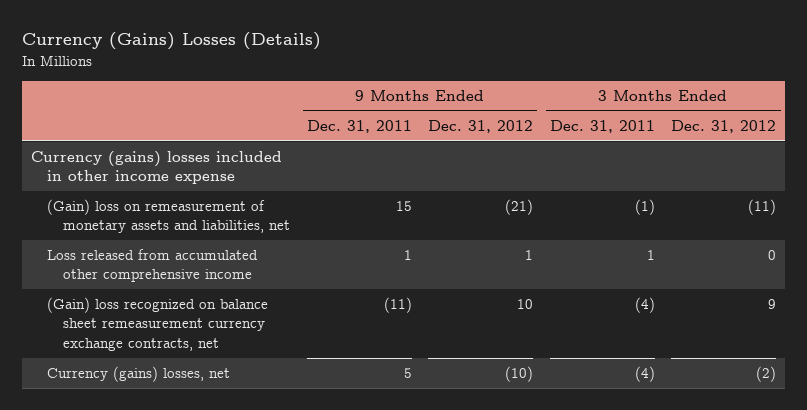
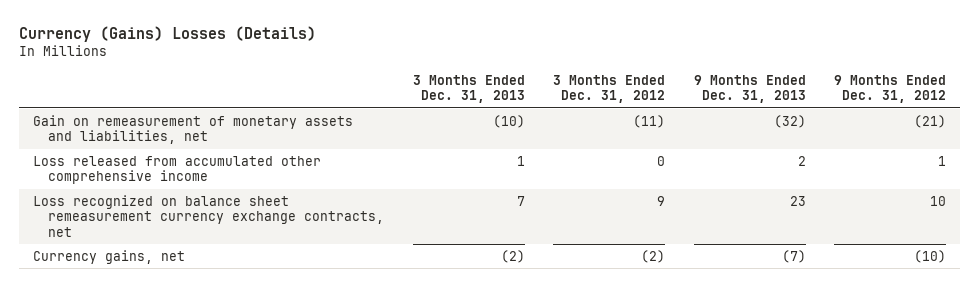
[306,119,412,133] Dec. 31, 2011 -> none
[549,119,655,133] Dec. 31, 2011 -> none
none -> [412,74,525,104] 3 Months Ended Dec. 31, 2013
none -> [693,74,806,104] 9 Months Ended Dec. 31, 2013
[30,151,282,185] Currency (gains) losses included in other income expense -> none
[46,199,291,234] (Gain) loss on remeasurement of monetary assets and liabilities, net -> [33,114,354,145] Gain on remeasurement of monetary assets and liabilities, net
[46,297,268,351] (Gain) loss recognized on balance sheet remeasurement currency exchange contracts, net -> [33,194,385,238] Loss recognized on balance sheet remeasurement currency exchange contracts, net
[46,366,230,383] Currency (gains) losses, net -> [33,249,186,264] Currency gains, net

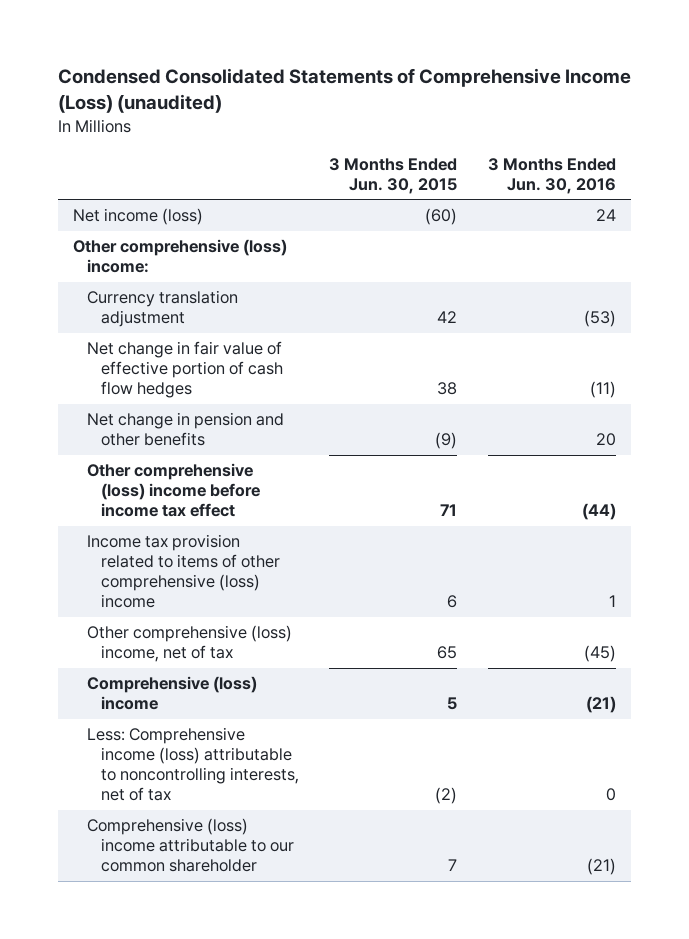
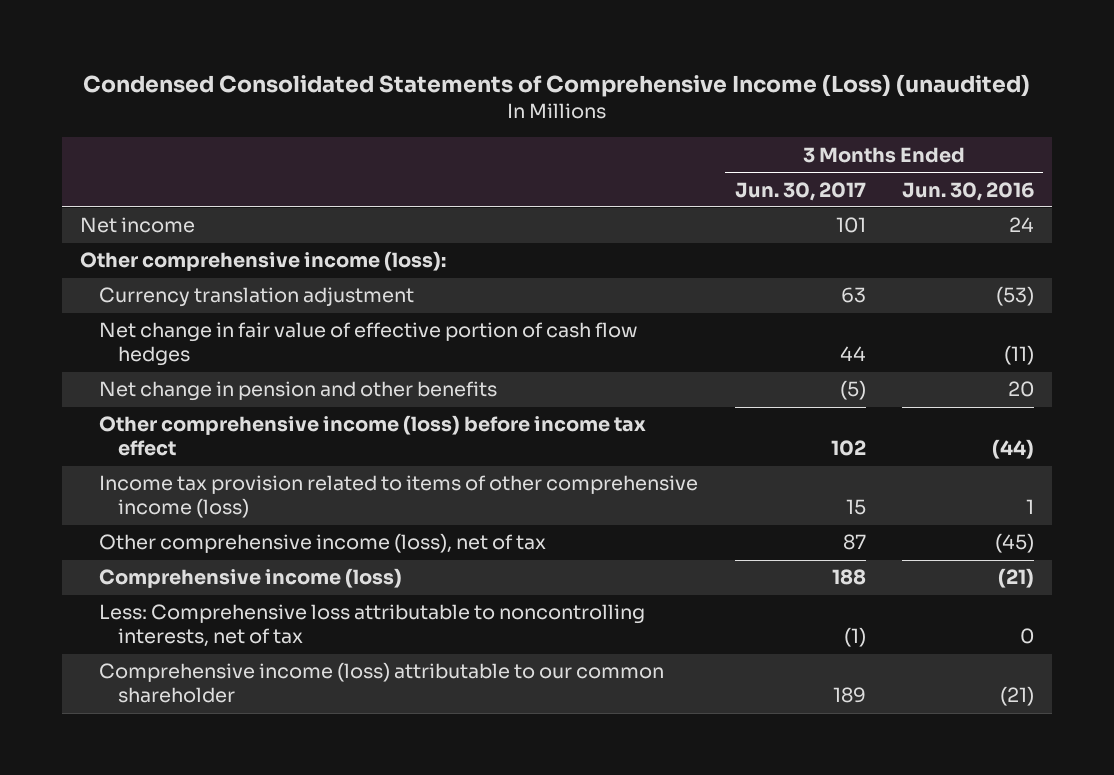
[329,157,458,194] 3 Months Ended Jun. 30, 2015 -> none
none -> [734,181,866,201] Jun. 30, 2017
[73,208,204,226] Net income (loss) -> [80,217,196,234] Net income
[73,239,288,274] Other comprehensive (loss) income: -> [80,251,447,272] Other comprehensive income (loss):
[86,463,260,518] Other comprehensive (loss) income before income tax effect -> [99,415,647,457] Other comprehensive income (loss) before income tax effect
[86,534,280,609] Income tax provision related to items of other comprehensive (loss) income -> [99,475,699,519] Income tax provision related to items of other comprehensive income (loss)
[86,625,292,663] Other comprehensive (loss) income, net of tax -> [99,533,547,554] Other comprehensive income (loss), net of tax
[86,676,257,711] Comprehensive (loss) income -> [99,568,403,589] Comprehensive income (loss)
[86,727,299,802] Less: Comprehensive income (loss) attributable to noncontrolling interests, net of tax -> [99,604,646,648] Less: Comprehensive loss attributable to noncontrolling interests, net of tax
[86,818,294,873] Comprehensive (loss) income attributable to our common shareholder -> [99,662,665,704] Comprehensive income (loss) attributable to our common shareholder

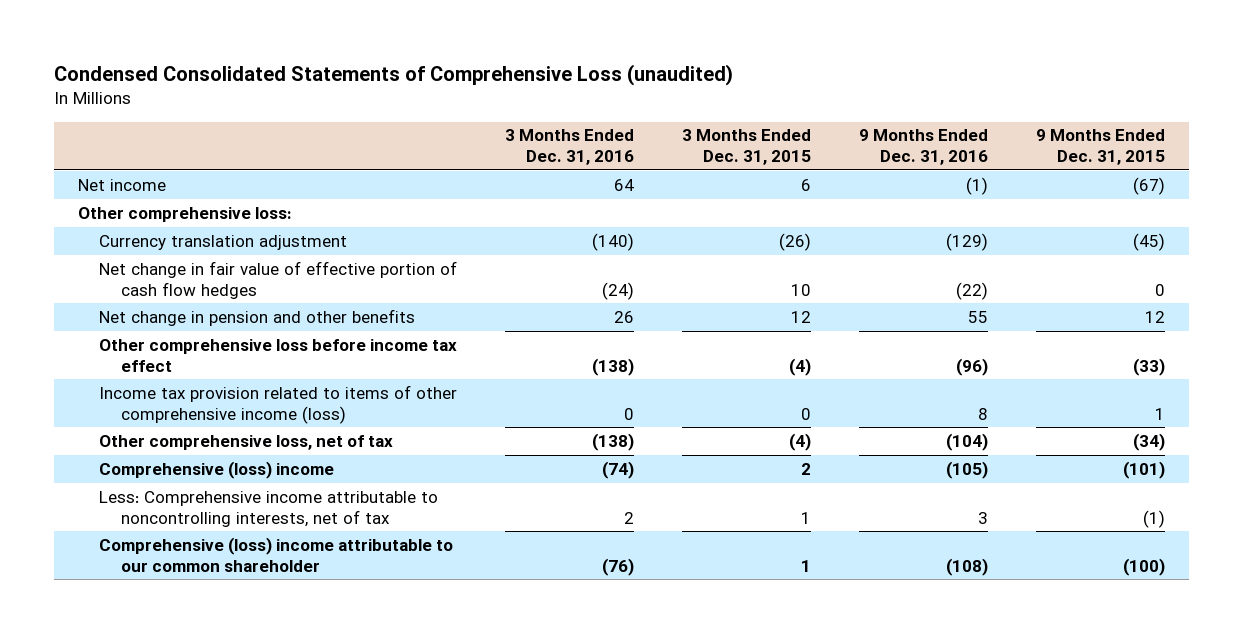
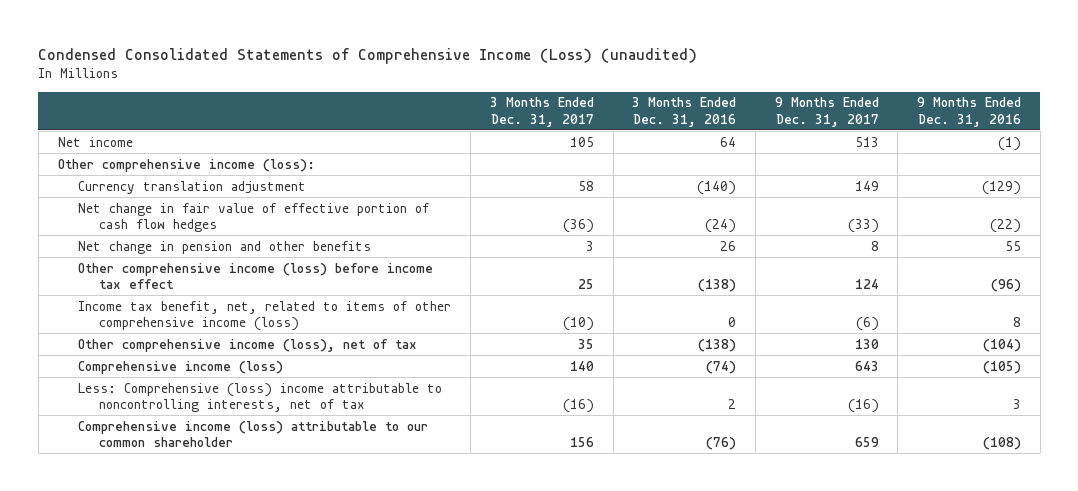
[54,64,734,87] Condensed Consolidated Statements of Comprehensive Loss (unaudited) -> [38,47,698,64] Condensed Consolidated Statements of Comprehensive Income (Loss) (unaudited)
[682,129,812,166] 3 Months Ended Dec. 31, 2015 -> none
[1036,129,1166,166] 9 Months Ended Dec. 31, 2015 -> none
none -> [489,97,594,127] 3 Months Ended Dec. 31, 2017
none -> [774,97,879,127] 9 Months Ended Dec. 31, 2017
[78,206,293,222] Other comprehensive loss: -> [57,158,315,172] Other comprehensive income (loss):
[99,338,458,372] Other comprehensive loss before income tax effect -> [78,262,434,289] Other comprehensive income (loss) before income tax effect
[99,384,458,424] Income tax provision related to items of other comprehensive income (loss) -> [78,300,452,331] Income tax benefit, net, related to items of other comprehensive income (loss)
[99,434,394,450] Other comprehensive loss, net of tax -> [78,338,418,352] Other comprehensive income (loss), net of tax
[99,460,335,479] Comprehensive (loss) income -> [78,360,284,374] Comprehensive income (loss)
[99,490,439,527] Less: Comprehensive income attributable to noncontrolling interests, net of tax -> [78,382,443,412] Less: Comprehensive (loss) income attributable to noncontrolling interests, net of tax
[99,536,454,572] Comprehensive (loss) income attributable to our common shareholder -> [78,420,429,447] Comprehensive income (loss) attributable to our common shareholder

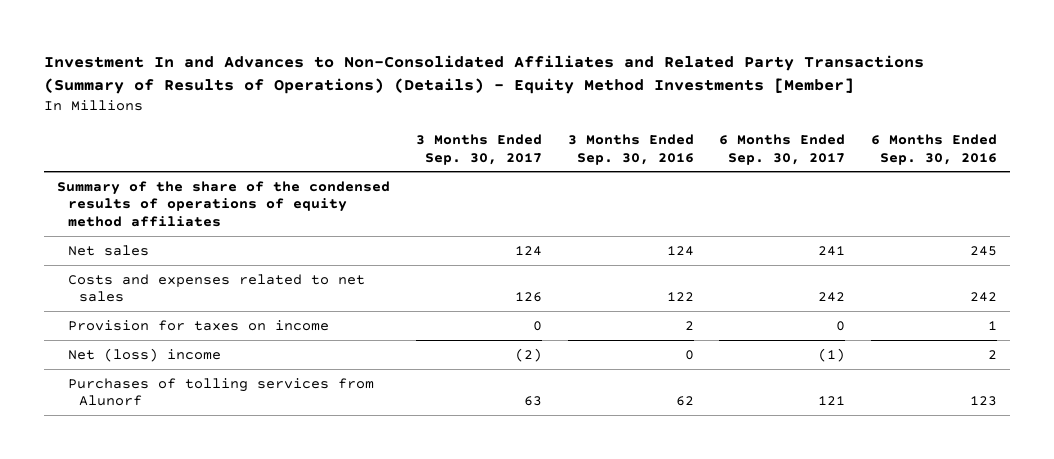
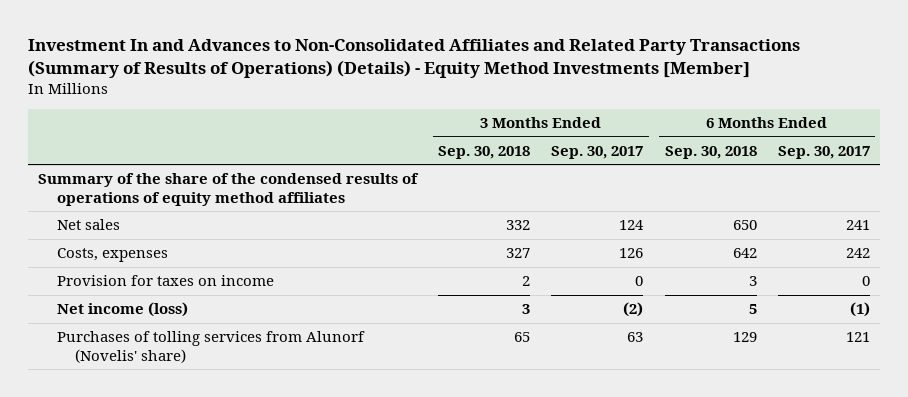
[567,133,694,165] 3 Months Ended Sep. 30, 2016 -> none
[871,133,998,165] 6 Months Ended Sep. 30, 2016 -> none
none -> [438,145,531,159] Sep. 30, 2018
none -> [664,145,757,159] Sep. 30, 2018
[68,273,366,303] Costs and expenses related to net sales -> [56,248,168,263] Costs, expenses
[68,347,222,362] Net (loss) income -> [56,302,188,318] Net income (loss)
[68,377,375,407] Purchases of tolling services from Alunorf -> [56,331,365,363] Purchases of tolling services from Alunorf (Novelis' share)

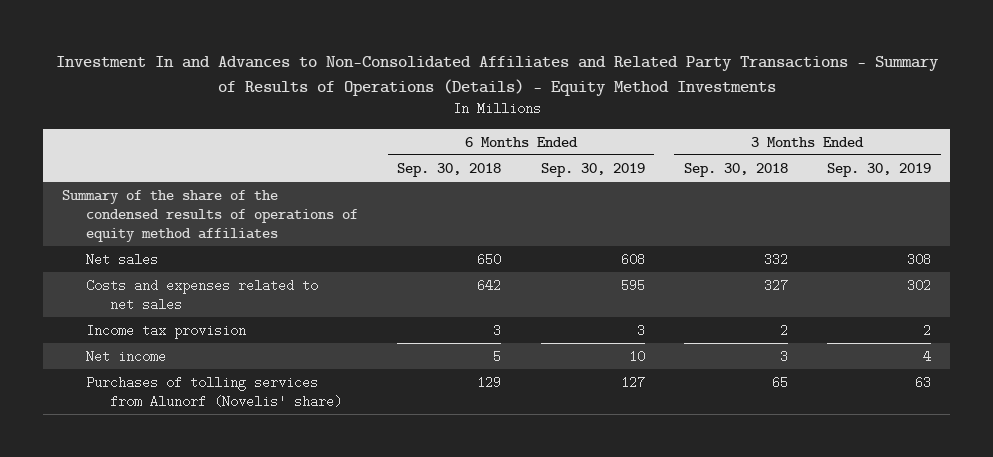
[27,38,800,78] Investment In and Advances to Non-Consolidated Affiliates and Related Party Transactions (Summary of Results of Operations) (Details) - Equity Method Investments [Member] -> [55,56,939,96] Investment In and Advances to Non-Consolidated Affiliates and Related Party Transactions - Summary of Results of Operations (Details) - Equity Method Investments
[551,145,644,159] Sep. 30, 2017 -> none
[777,145,870,159] Sep. 30, 2017 -> none
none -> [540,162,645,177] Sep. 30, 2019
none -> [826,162,931,177] Sep. 30, 2019
[56,248,168,263] Costs, expenses -> [86,278,319,311] Costs and expenses related to net sales
[56,275,274,287] Provision for taxes on income -> [86,323,247,339] Income tax provision
[56,302,188,318] Net income (loss) -> [86,349,167,363] Net income

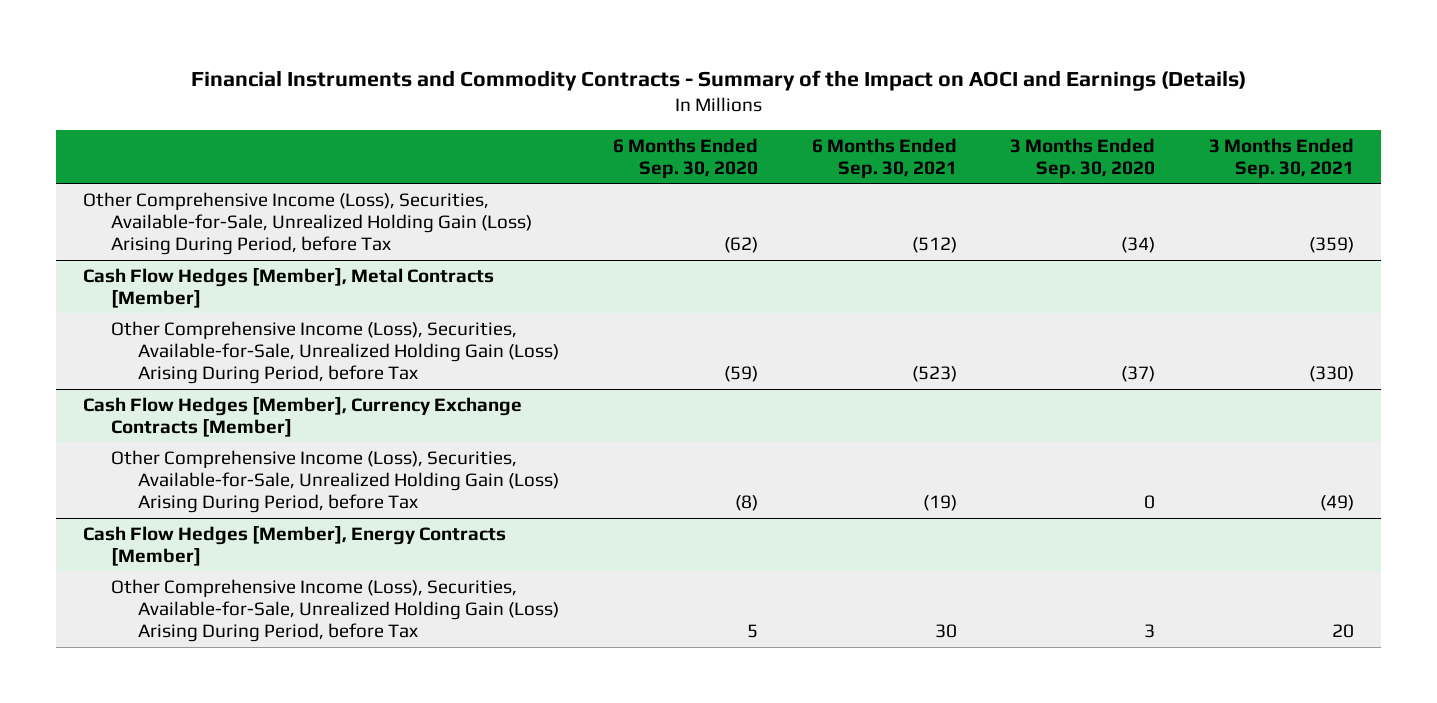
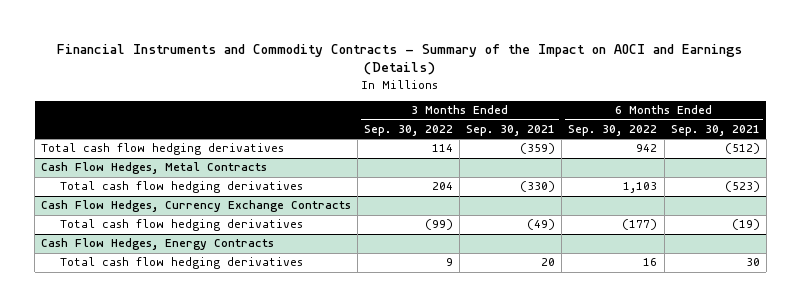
[612,137,758,178] 6 Months Ended Sep. 30, 2020 -> none
[1010,137,1156,178] 3 Months Ended Sep. 30, 2020 -> none
none -> [364,125,454,137] Sep. 30, 2022
none -> [568,125,658,137] Sep. 30, 2022
[83,191,532,256] Other Comprehensive Income (Loss), Securities, Available-for-Sale, Unrealized Holding Gain (Loss) Arising During Period, before Tax -> [41,143,285,156] Total cash flow hedging derivatives
[83,267,495,308] Cash Flow Hedges [Member], Metal Contracts [Member] -> [41,162,268,175] Cash Flow Hedges, Metal Contracts
[110,320,560,385] Other Comprehensive Income (Loss), Securities, Available-for-Sale, Unrealized Holding Gain (Loss) Arising During Period, before Tax -> [60,181,304,194] Total cash flow hedging derivatives
[83,396,523,437] Cash Flow Hedges [Member], Currency Exchange Contracts [Member] -> [41,200,352,213] Cash Flow Hedges, Currency Exchange Contracts
[110,449,560,514] Other Comprehensive Income (Loss), Securities, Available-for-Sale, Unrealized Holding Gain (Loss) Arising During Period, before Tax -> [60,219,304,232] Total cash flow hedging derivatives
[83,525,507,566] Cash Flow Hedges [Member], Energy Contracts [Member] -> [41,238,275,251] Cash Flow Hedges, Energy Contracts
[110,578,560,643] Other Comprehensive Income (Loss), Securities, Available-for-Sale, Unrealized Holding Gain (Loss) Arising During Period, before Tax -> [60,257,304,270] Total cash flow hedging derivatives

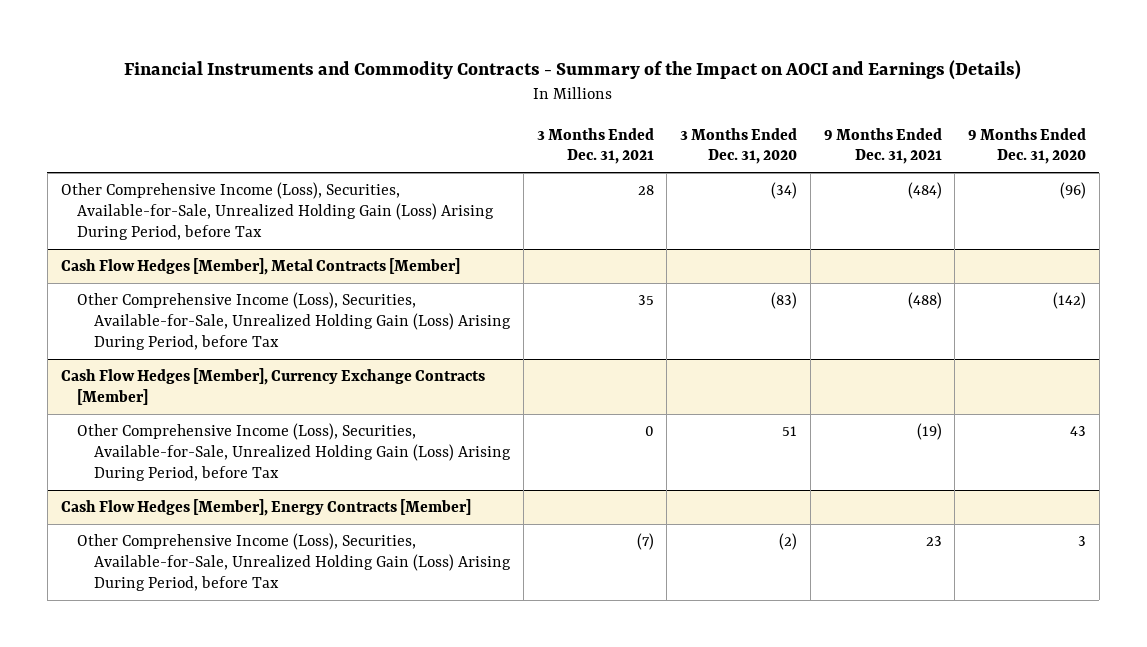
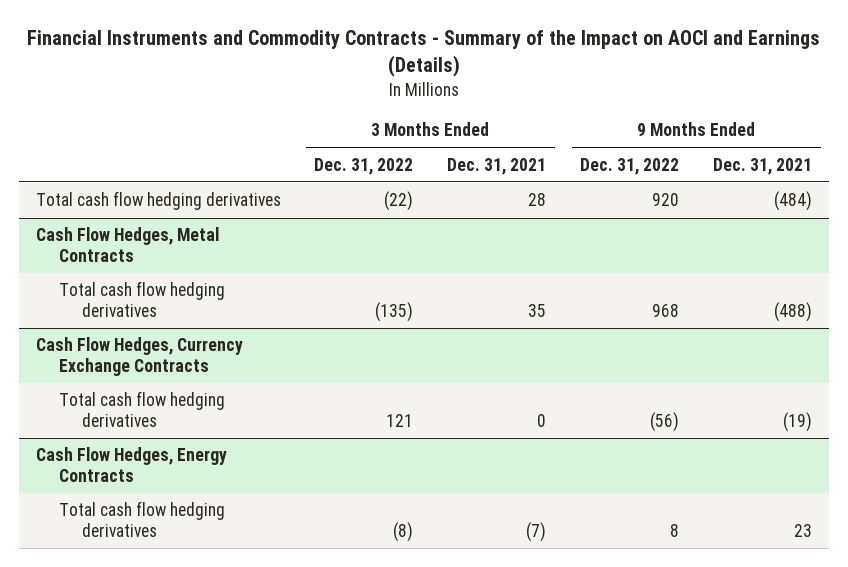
[680,127,798,165] 3 Months Ended Dec. 31, 2020 -> none
[968,127,1087,165] 9 Months Ended Dec. 31, 2020 -> none
none -> [314,157,414,175] Dec. 31, 2022
none -> [580,157,680,175] Dec. 31, 2022
[60,182,495,241] Other Comprehensive Income (Loss), Securities, Available-for-Sale, Unrealized Holding Gain (Loss) Arising During Period, before Tax -> [35,191,281,211] Total cash flow hedging derivatives
[60,258,460,276] Cash Flow Hedges [Member], Metal Contracts [Member] -> [35,227,219,263] Cash Flow Hedges, Metal Contracts
[77,292,512,351] Other Comprehensive Income (Loss), Securities, Available-for-Sale, Unrealized Holding Gain (Loss) Arising During Period, before Tax -> [58,281,225,318] Total cash flow hedging derivatives
[60,368,485,406] Cash Flow Hedges [Member], Currency Exchange Contracts [Member] -> [35,337,243,377] Cash Flow Hedges, Currency Exchange Contracts
[77,423,512,482] Other Comprehensive Income (Loss), Securities, Available-for-Sale, Unrealized Holding Gain (Loss) Arising During Period, before Tax -> [58,391,225,428] Total cash flow hedging derivatives
[60,499,471,517] Cash Flow Hedges [Member], Energy Contracts [Member] -> [35,447,227,483] Cash Flow Hedges, Energy Contracts
[77,533,512,592] Other Comprehensive Income (Loss), Securities, Available-for-Sale, Unrealized Holding Gain (Loss) Arising During Period, before Tax -> [58,501,225,538] Total cash flow hedging derivatives

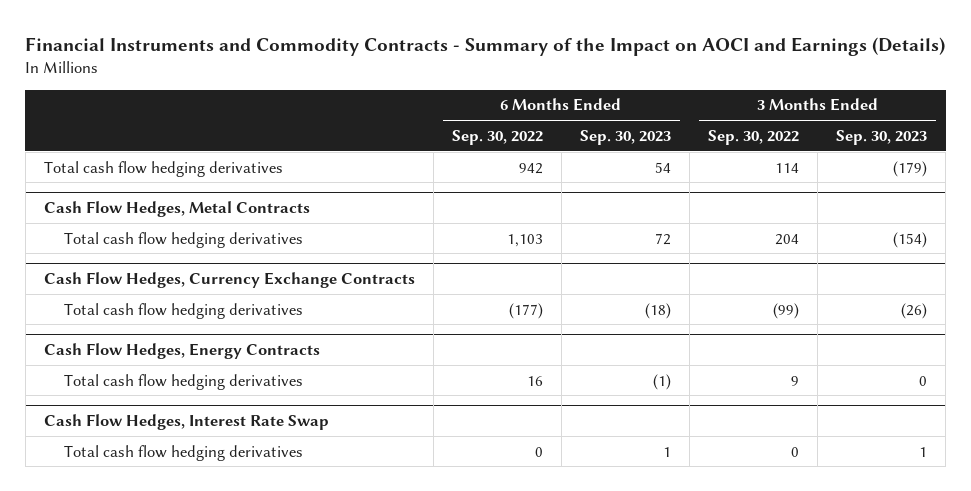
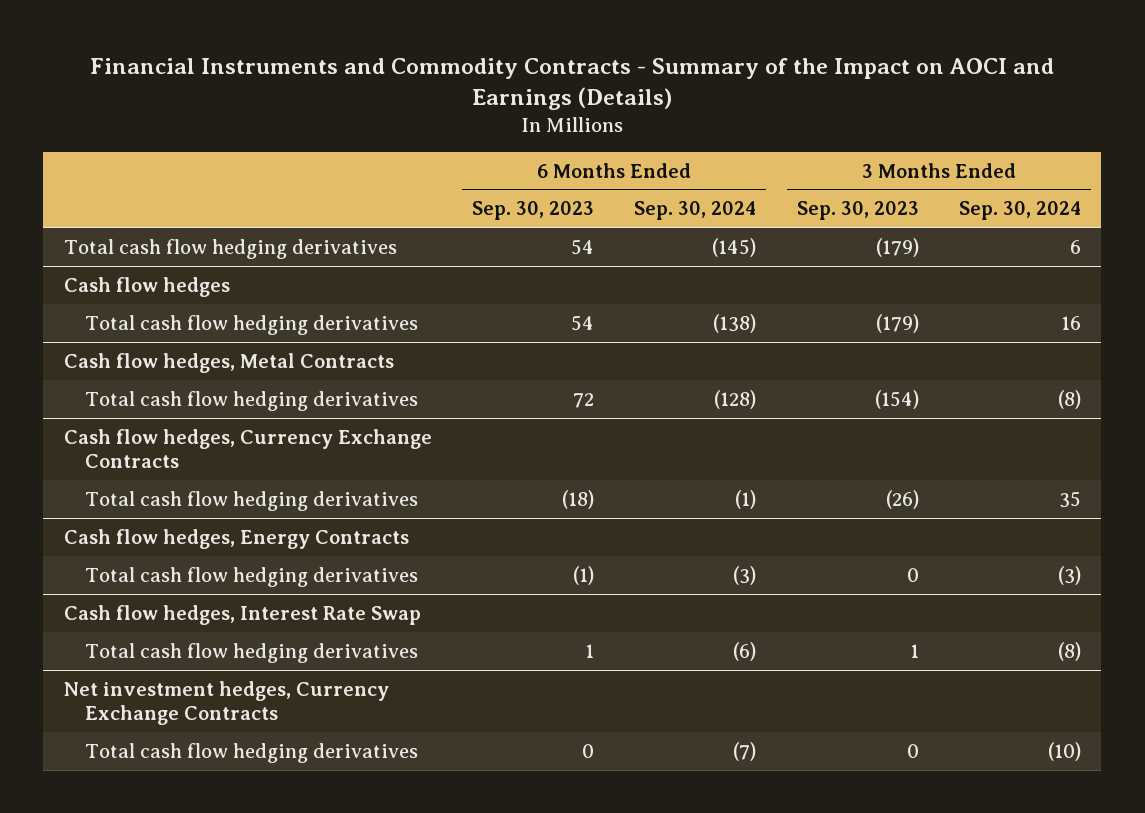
[451,129,543,145] Sep. 30, 2022 -> none
[708,129,800,145] Sep. 30, 2022 -> none
none -> [634,201,757,221] Sep. 30, 2024
none -> [959,201,1082,221] Sep. 30, 2024
none -> [63,276,230,297] Cash flow hedges
none -> [84,314,418,335] Total cash flow hedging derivatives
[43,200,310,217] Cash Flow Hedges, Metal Contracts -> [63,352,394,373] Cash flow hedges, Metal Contracts
[43,271,415,288] Cash Flow Hedges, Currency Exchange Contracts -> [63,428,432,468] Cash flow hedges, Currency Exchange Contracts
[43,342,320,359] Cash Flow Hedges, Energy Contracts -> [63,528,409,549] Cash flow hedges, Energy Contracts
[43,413,329,430] Cash Flow Hedges, Interest Rate Swap -> [63,604,421,625] Cash flow hedges, Interest Rate Swap
none -> [63,680,389,725] Net investment hedges, Currency Exchange Contracts
none -> [84,742,418,763] Total cash flow hedging derivatives

